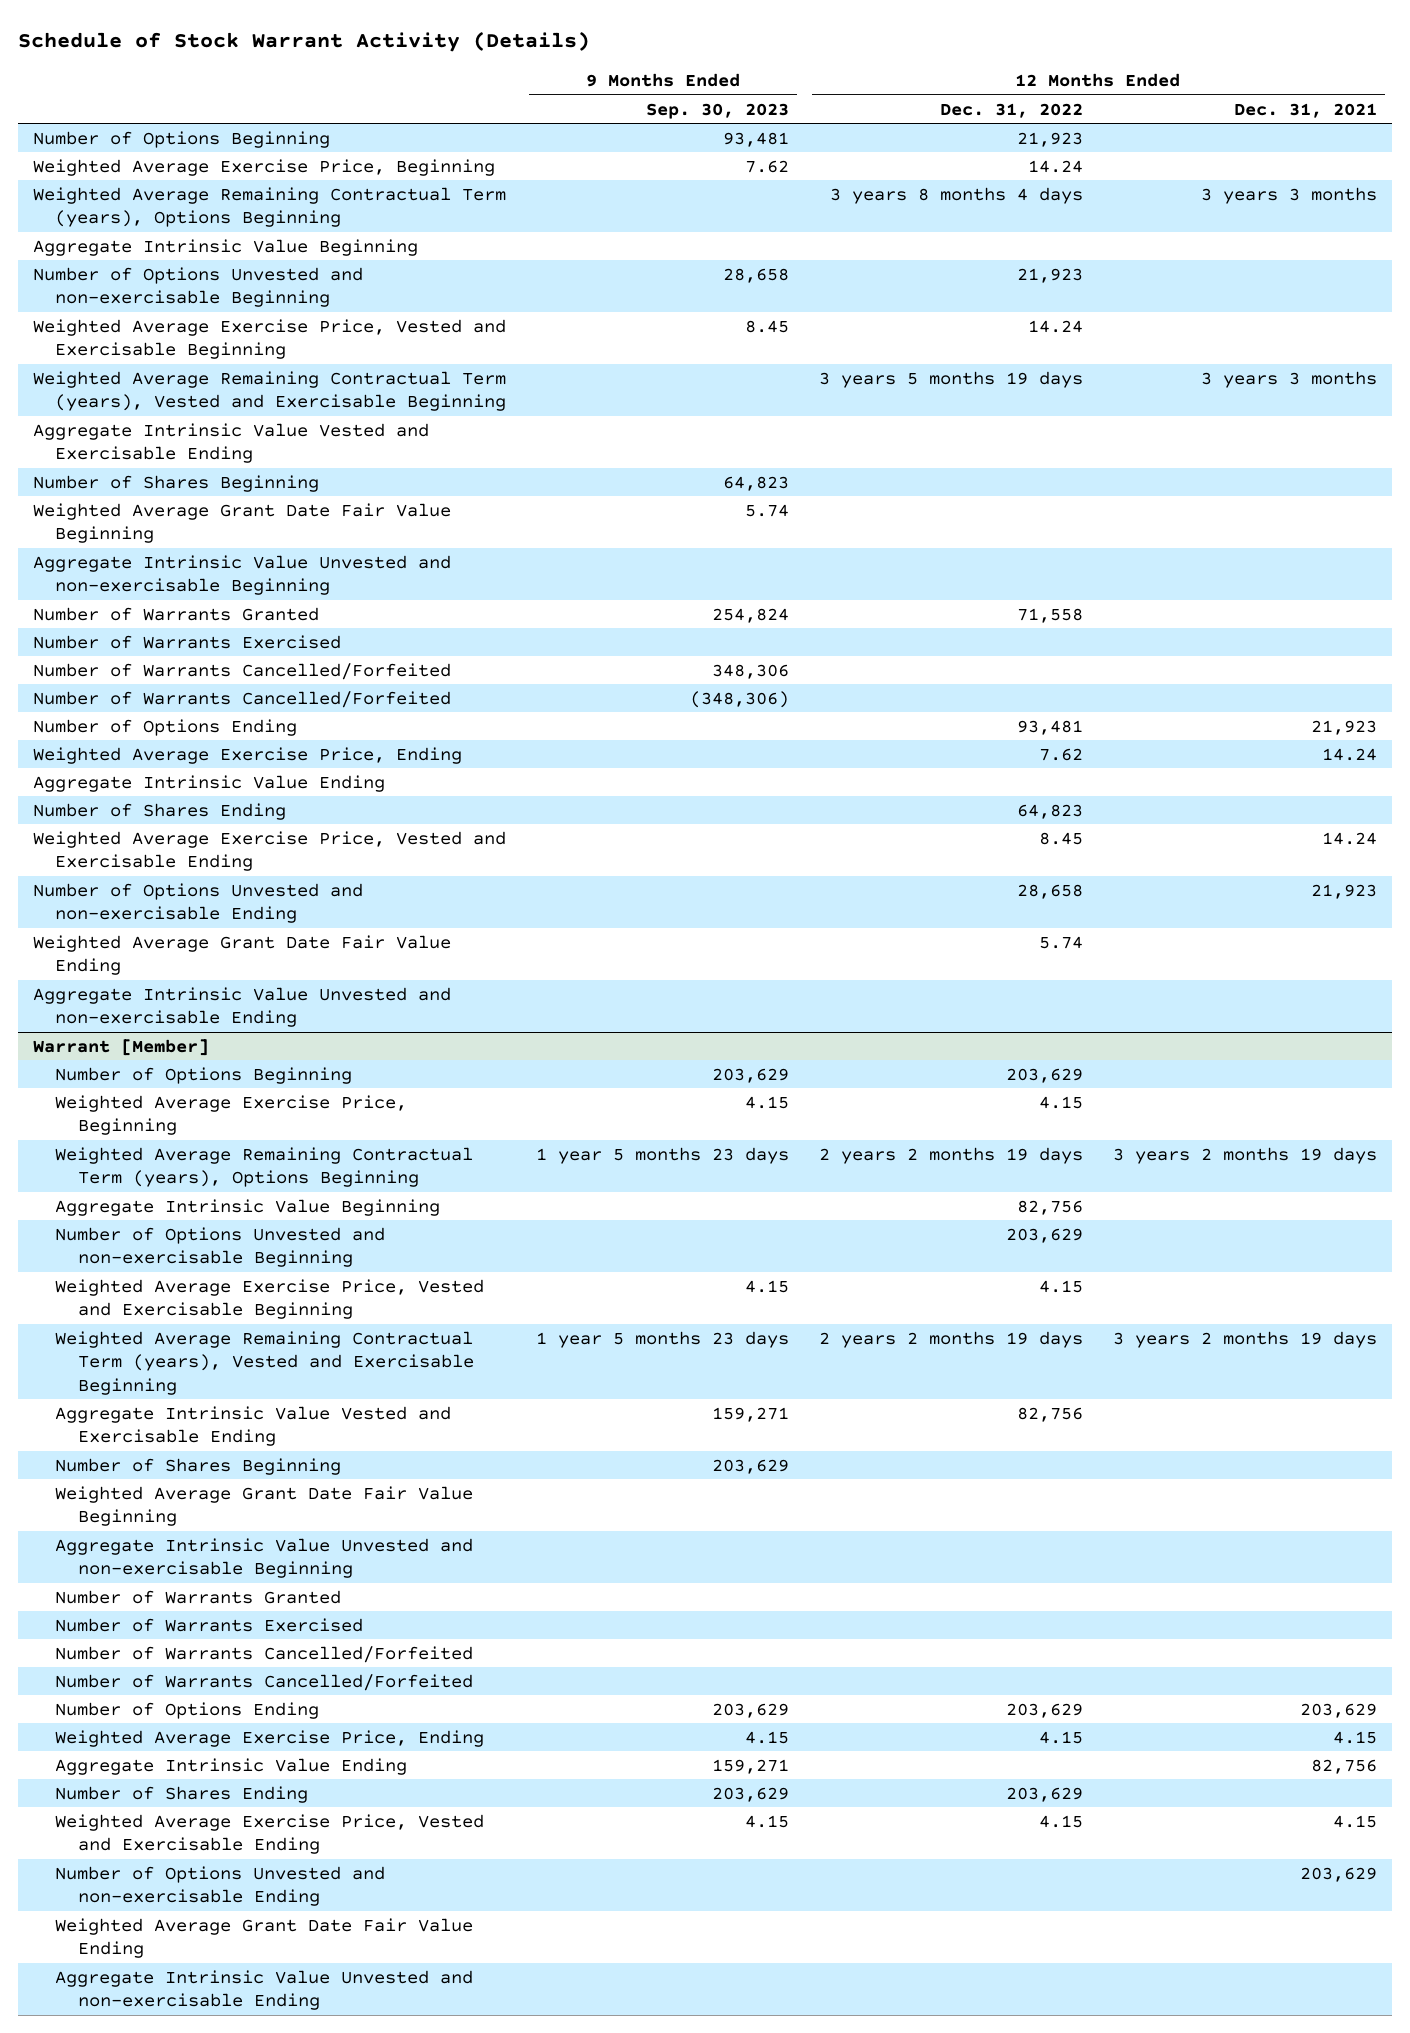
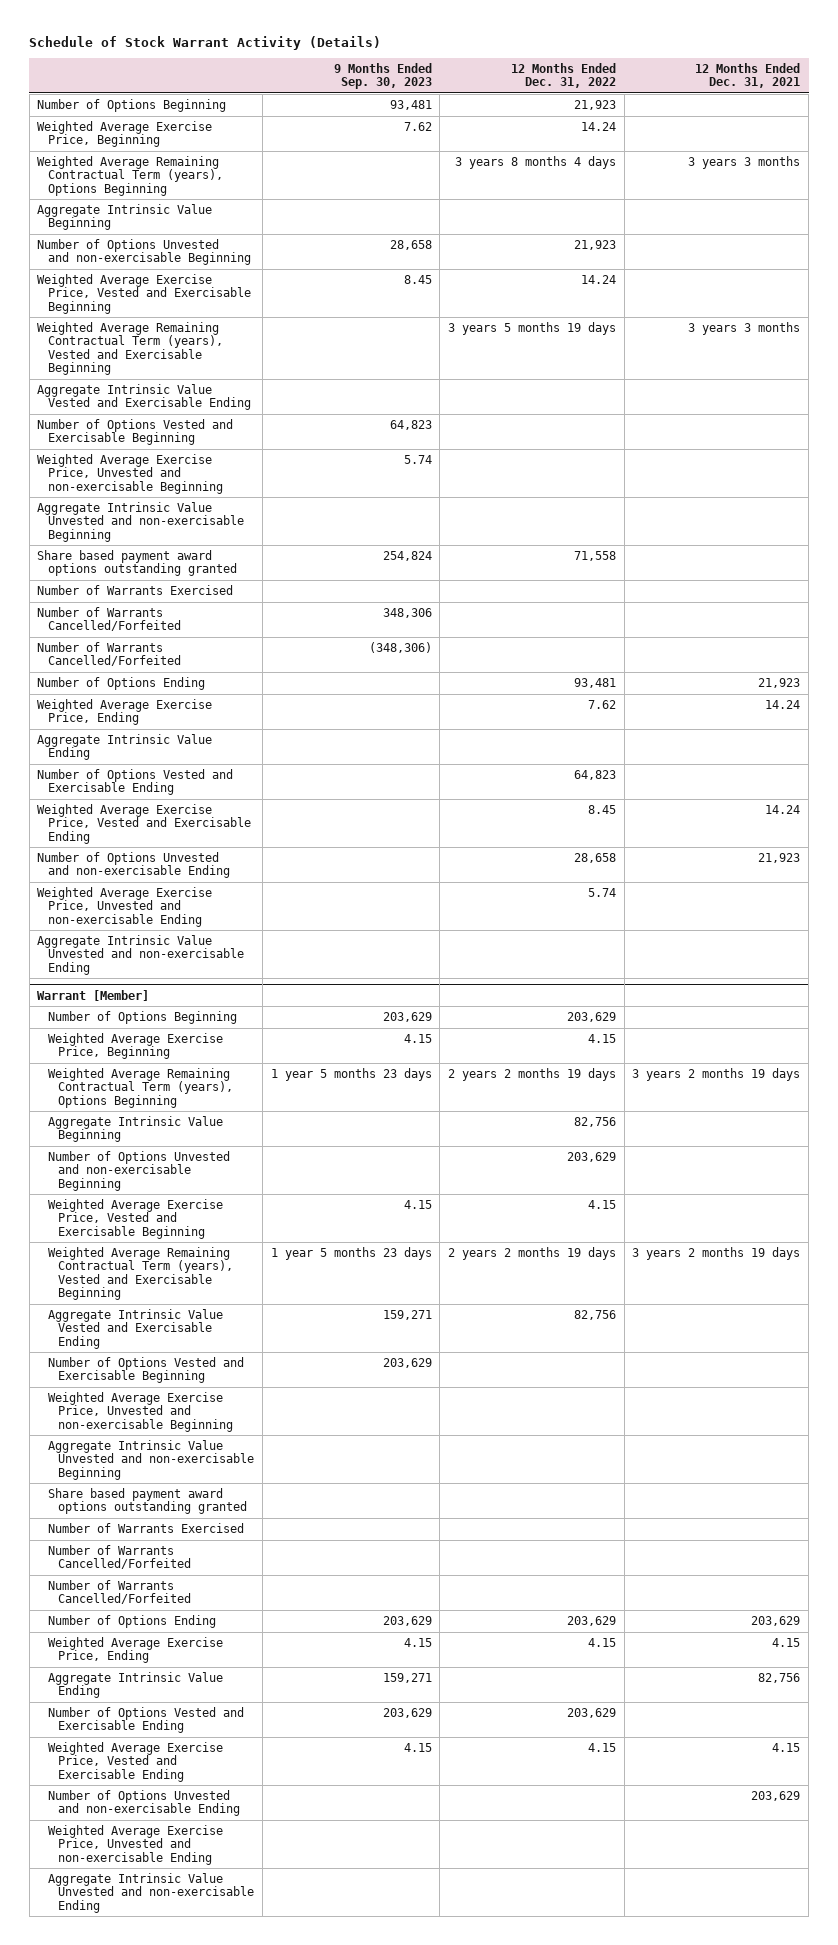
[32,474,319,492] Number of Shares Beginning -> [37,418,234,446] Number of Options Vested and Exercisable Beginning
[32,502,451,544] Weighted Average Grant Date Fair Value Beginning -> [37,453,223,494] Weighted Average Exercise Price, Unvested and non-exercisable Beginning
[32,606,319,621] Number of Warrants Granted -> [37,549,237,577] Share based payment award options outstanding granted
[32,802,286,820] Number of Shares Ending -> [37,768,234,796] Number of Options Vested and Exercisable Ending
[32,934,451,976] Weighted Average Grant Date Fair Value Ending -> [37,886,213,927] Weighted Average Exercise Price, Unvested and non-exercisable Ending
[55,1457,342,1475] Number of Shares Beginning -> [47,1356,244,1384] Number of Options Vested and Exercisable Beginning
[55,1485,474,1527] Weighted Average Grant Date Fair Value Beginning -> [47,1391,234,1432] Weighted Average Exercise Price, Unvested and non-exercisable Beginning
[55,1589,342,1604] Number of Warrants Granted -> [47,1487,248,1515] Share based payment award options outstanding granted
[55,1785,309,1803] Number of Shares Ending -> [47,1706,244,1734] Number of Options Vested and Exercisable Ending
[55,1917,474,1959] Weighted Average Grant Date Fair Value Ending -> [47,1824,223,1865] Weighted Average Exercise Price, Unvested and non-exercisable Ending

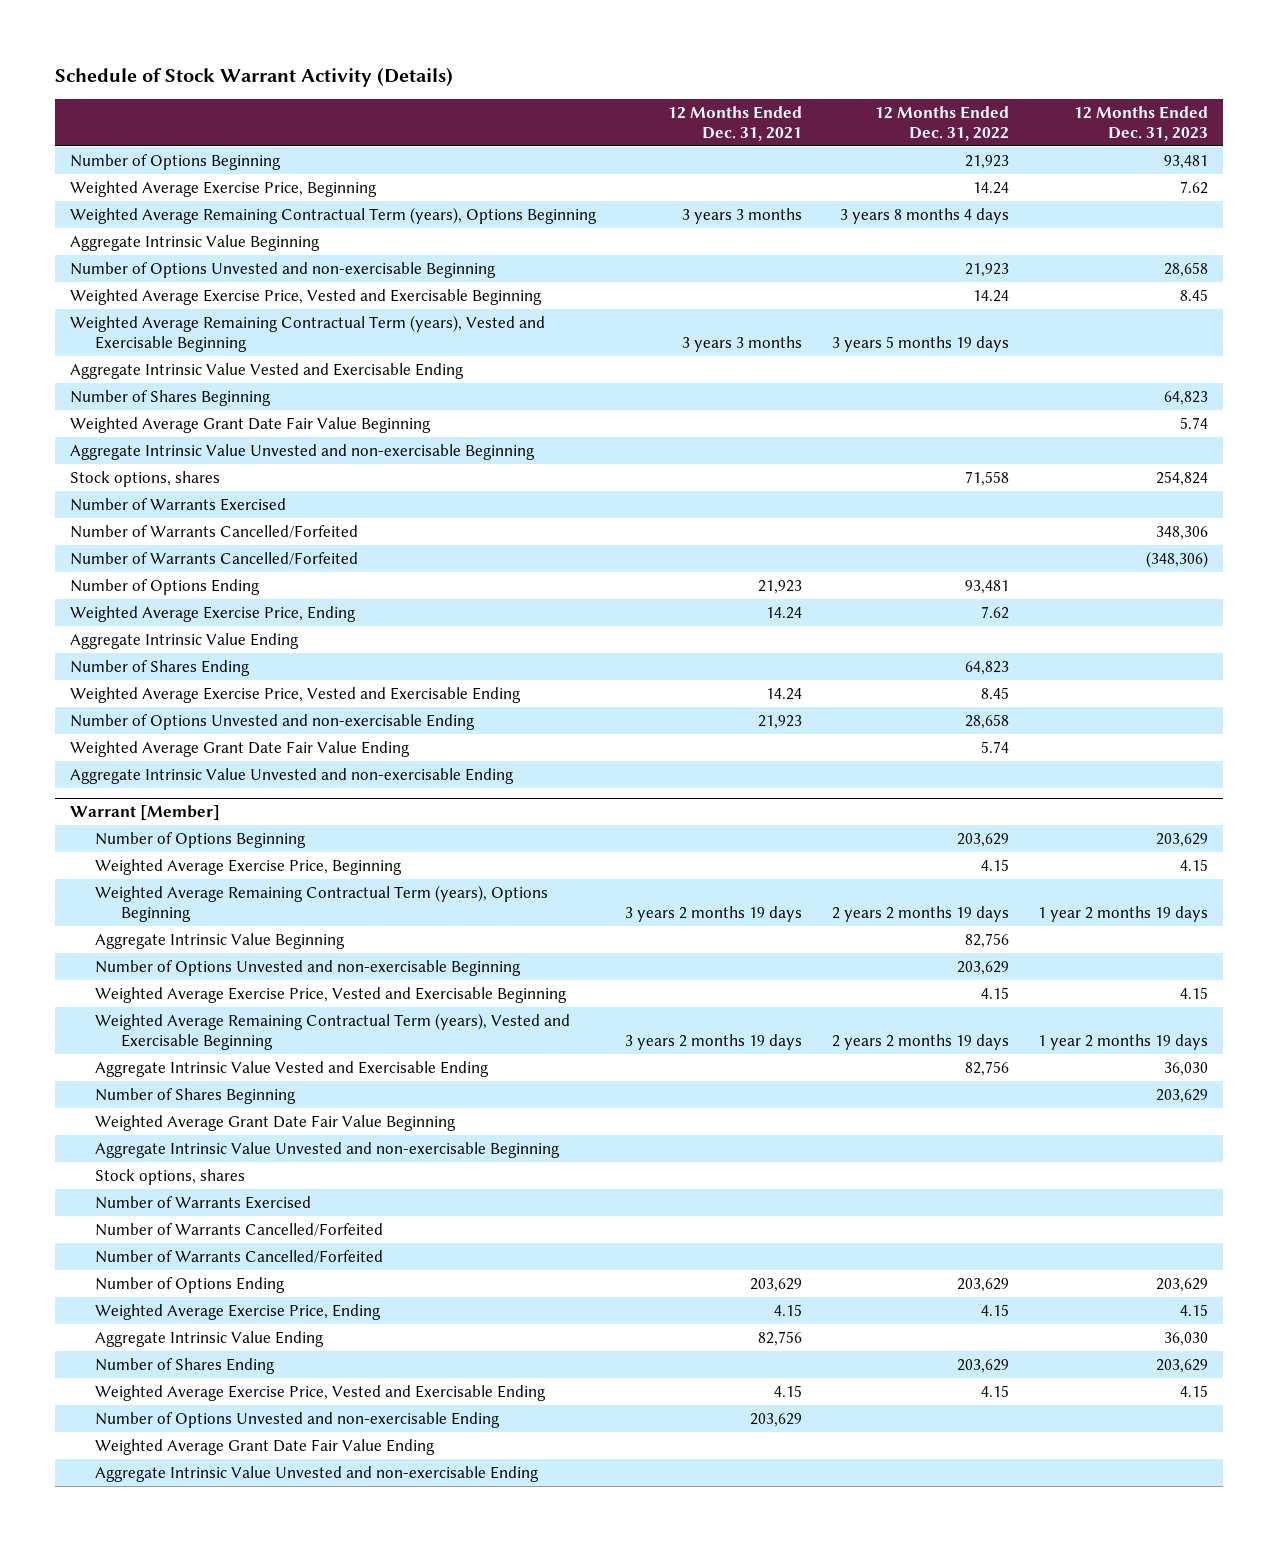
[333,62,432,90] 9 Months Ended Sep. 30, 2023 -> none
none -> [1073,105,1208,142] 12 Months Ended Dec. 31, 2023
[37,418,234,446] Number of Options Vested and Exercisable Beginning -> [69,390,271,407] Number of Shares Beginning
[37,453,223,494] Weighted Average Exercise Price, Unvested and non-exercisable Beginning -> [69,417,431,434] Weighted Average Grant Date Fair Value Beginning
[37,549,237,577] Share based payment award options outstanding granted -> [69,471,220,488] Stock options, shares
[37,768,234,796] Number of Options Vested and Exercisable Ending -> [69,660,250,677] Number of Shares Ending
[37,886,213,927] Weighted Average Exercise Price, Unvested and non-exercisable Ending -> [69,741,410,758] Weighted Average Grant Date Fair Value Ending
[47,1356,244,1384] Number of Options Vested and Exercisable Beginning -> [95,1088,297,1105] Number of Shares Beginning
[47,1391,234,1432] Weighted Average Exercise Price, Unvested and non-exercisable Beginning -> [95,1115,457,1132] Weighted Average Grant Date Fair Value Beginning
[47,1487,248,1515] Share based payment award options outstanding granted -> [95,1169,246,1186] Stock options, shares
[47,1706,244,1734] Number of Options Vested and Exercisable Ending -> [95,1358,276,1375] Number of Shares Ending
[47,1824,223,1865] Weighted Average Exercise Price, Unvested and non-exercisable Ending -> [95,1439,436,1456] Weighted Average Grant Date Fair Value Ending

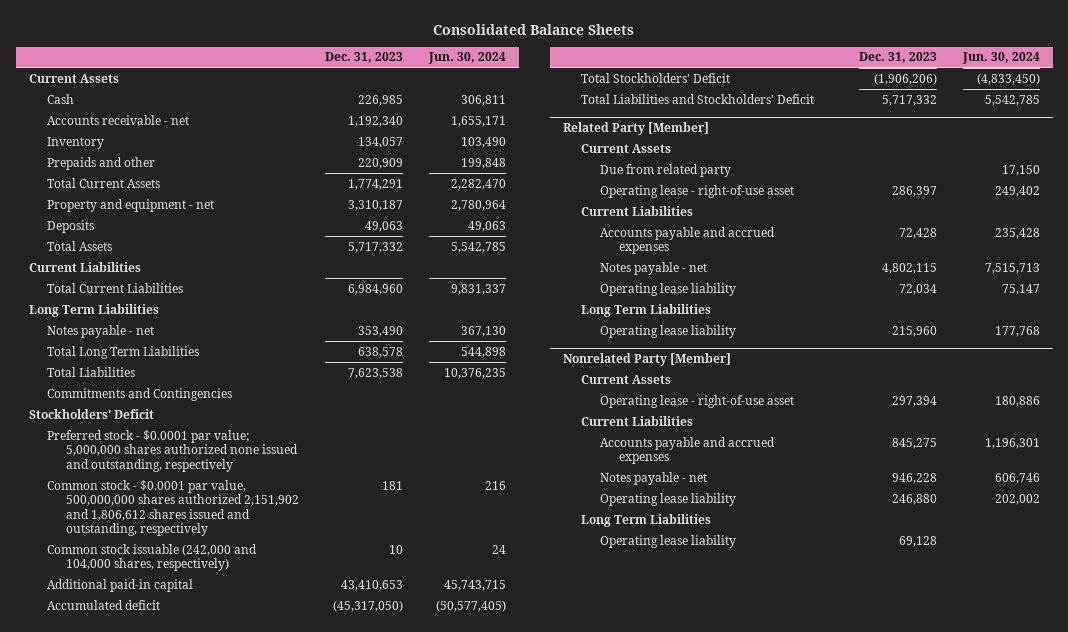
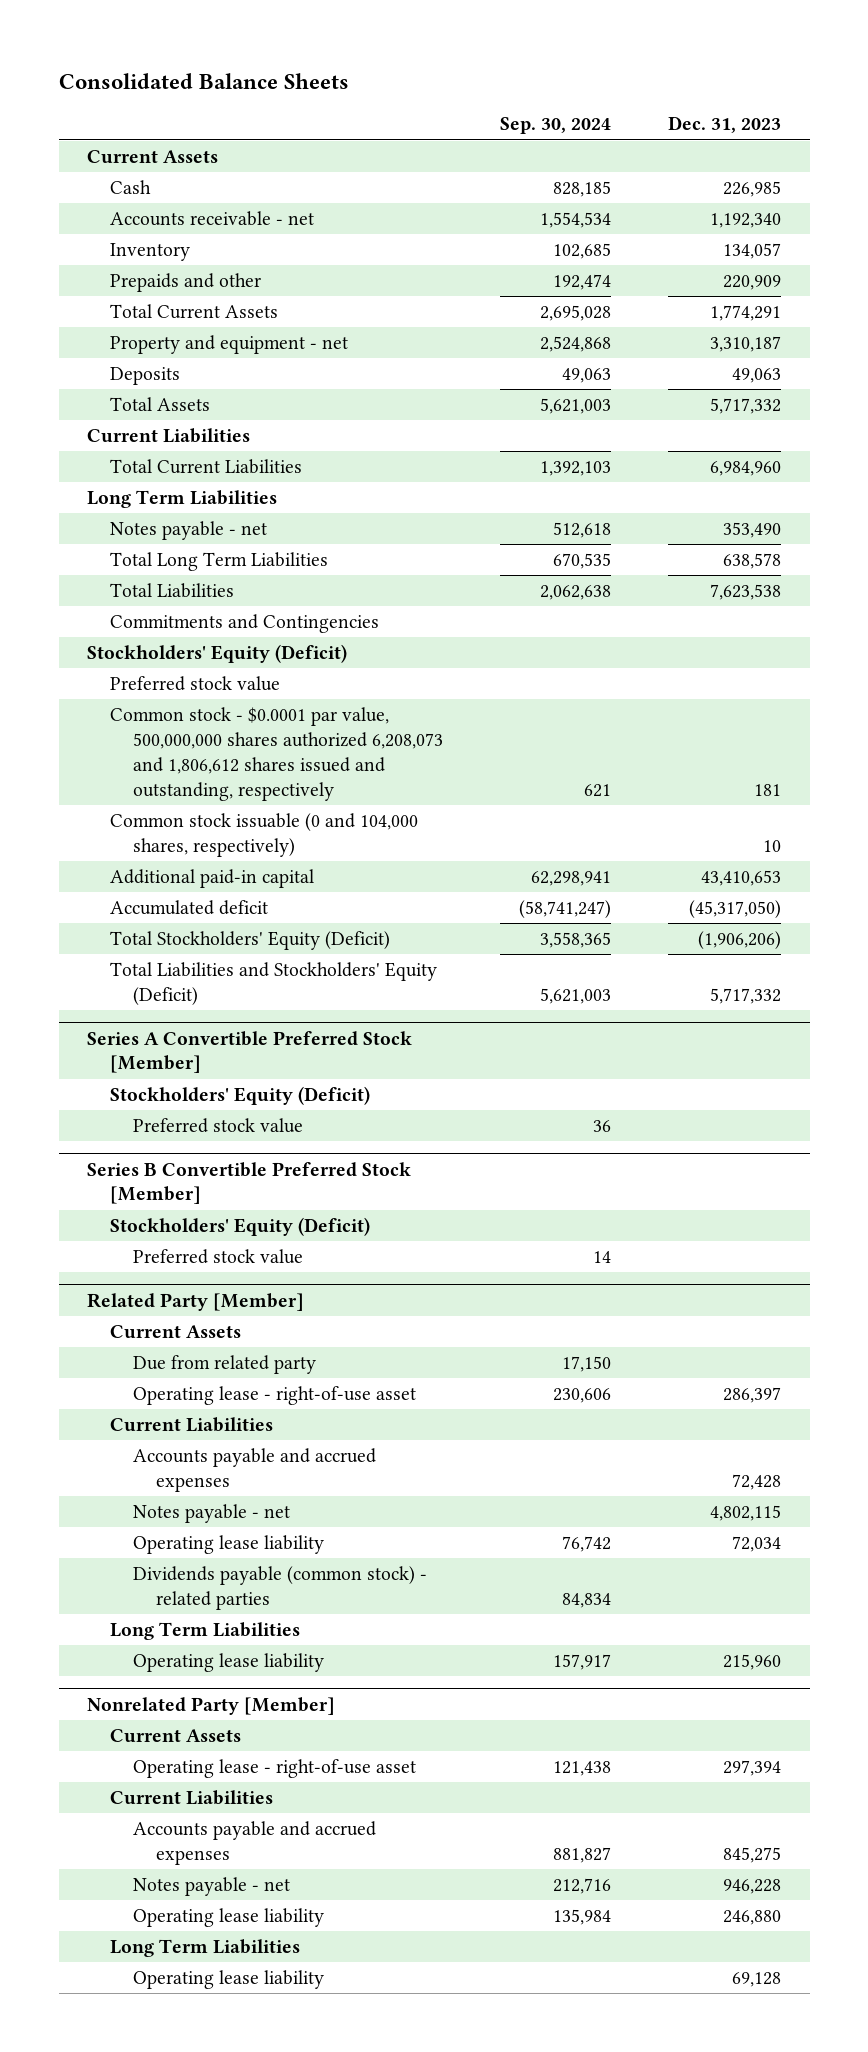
[427,52,506,65] Jun. 30, 2024 -> none
none -> [500,117,612,135] Sep. 30, 2024
[28,408,154,419] Stockholders' Deficit -> [87,644,348,664] Stockholders' Equity (Deficit)
[47,429,298,472] Preferred stock - $0.0001 par value; 5,000,000 shares authorized none issued and outstanding, respectively -> [110,676,281,692] Preferred stock value
[47,479,299,537] Common stock - $0.0001 par value, 500,000,000 shares authorized 2,151,902 and 1,806,612 shares issued and outstanding, respectively -> [110,707,443,801] Common stock - $0.0001 par value, 500,000,000 shares authorized 6,208,073 and 1,806,612 shares issued and outstanding, respectively
[47,543,258,572] Common stock issuable (242,000 and 104,000 shares, respectively) -> [110,813,419,857] Common stock issuable (0 and 104,000 shares, respectively)
[581,72,731,83] Total Stockholders' Deficit -> [110,931,391,951] Total Stockholders' Equity (Deficit)
[581,93,815,104] Total Liabilities and Stockholders' Deficit -> [110,962,438,1005] Total Liabilities and Stockholders' Equity (Deficit)
none -> [87,1030,413,1074] Series A Convertible Preferred Stock [Member]
none -> [110,1086,371,1106] Stockholders' Equity (Deficit)
none -> [132,1118,303,1134] Preferred stock value
none -> [87,1161,412,1205] Series B Convertible Preferred Stock [Member]
none -> [110,1217,371,1237] Stockholders' Equity (Deficit)
none -> [132,1249,303,1265] Preferred stock value
none -> [132,1566,427,1610] Dividends payable (common stock) - related parties

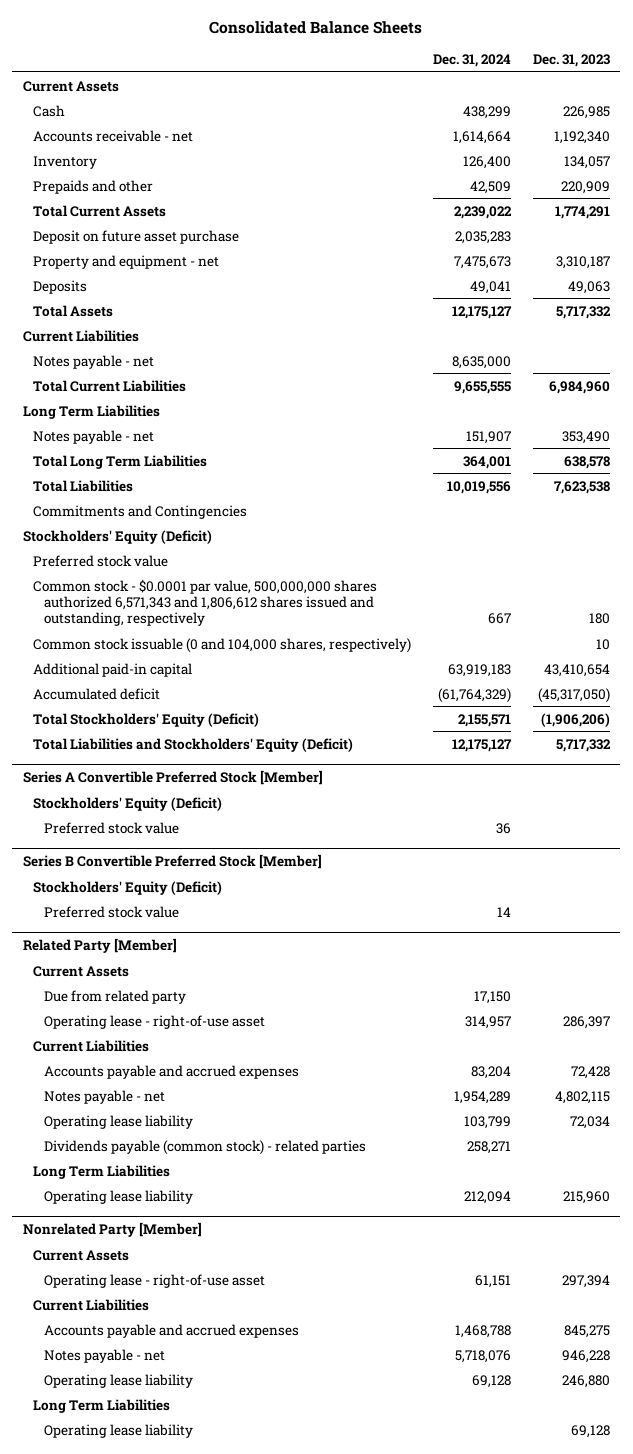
[500,117,612,135] Sep. 30, 2024 -> none
none -> [433,53,512,67] Dec. 31, 2024
none -> [33,229,240,244] Deposit on future asset purchase
none -> [33,354,155,369] Notes payable - net
[110,707,443,801] Common stock - $0.0001 par value, 500,000,000 shares authorized 6,208,073 and 1,806,612 shares issued and outstanding, respectively -> [33,578,378,626] Common stock - $0.0001 par value, 500,000,000 shares authorized 6,571,343 and 1,806,612 shares issued and outstanding, respectively
[754,783,782,796] 181 -> [588,612,610,624] 180
[701,870,782,887] 43,410,653 -> [543,663,610,677] 43,410,654

